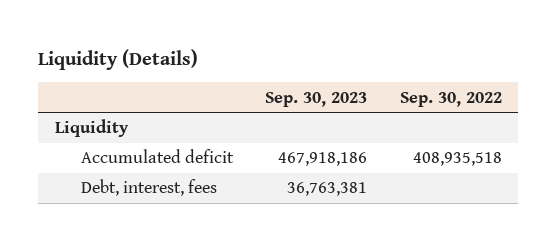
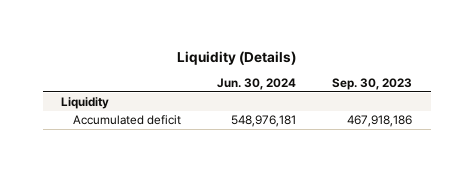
[399,91,502,107] Sep. 30, 2022 -> none
none -> [217,77,297,90] Jun. 30, 2024
[80,179,217,197] Debt, interest, fees -> none

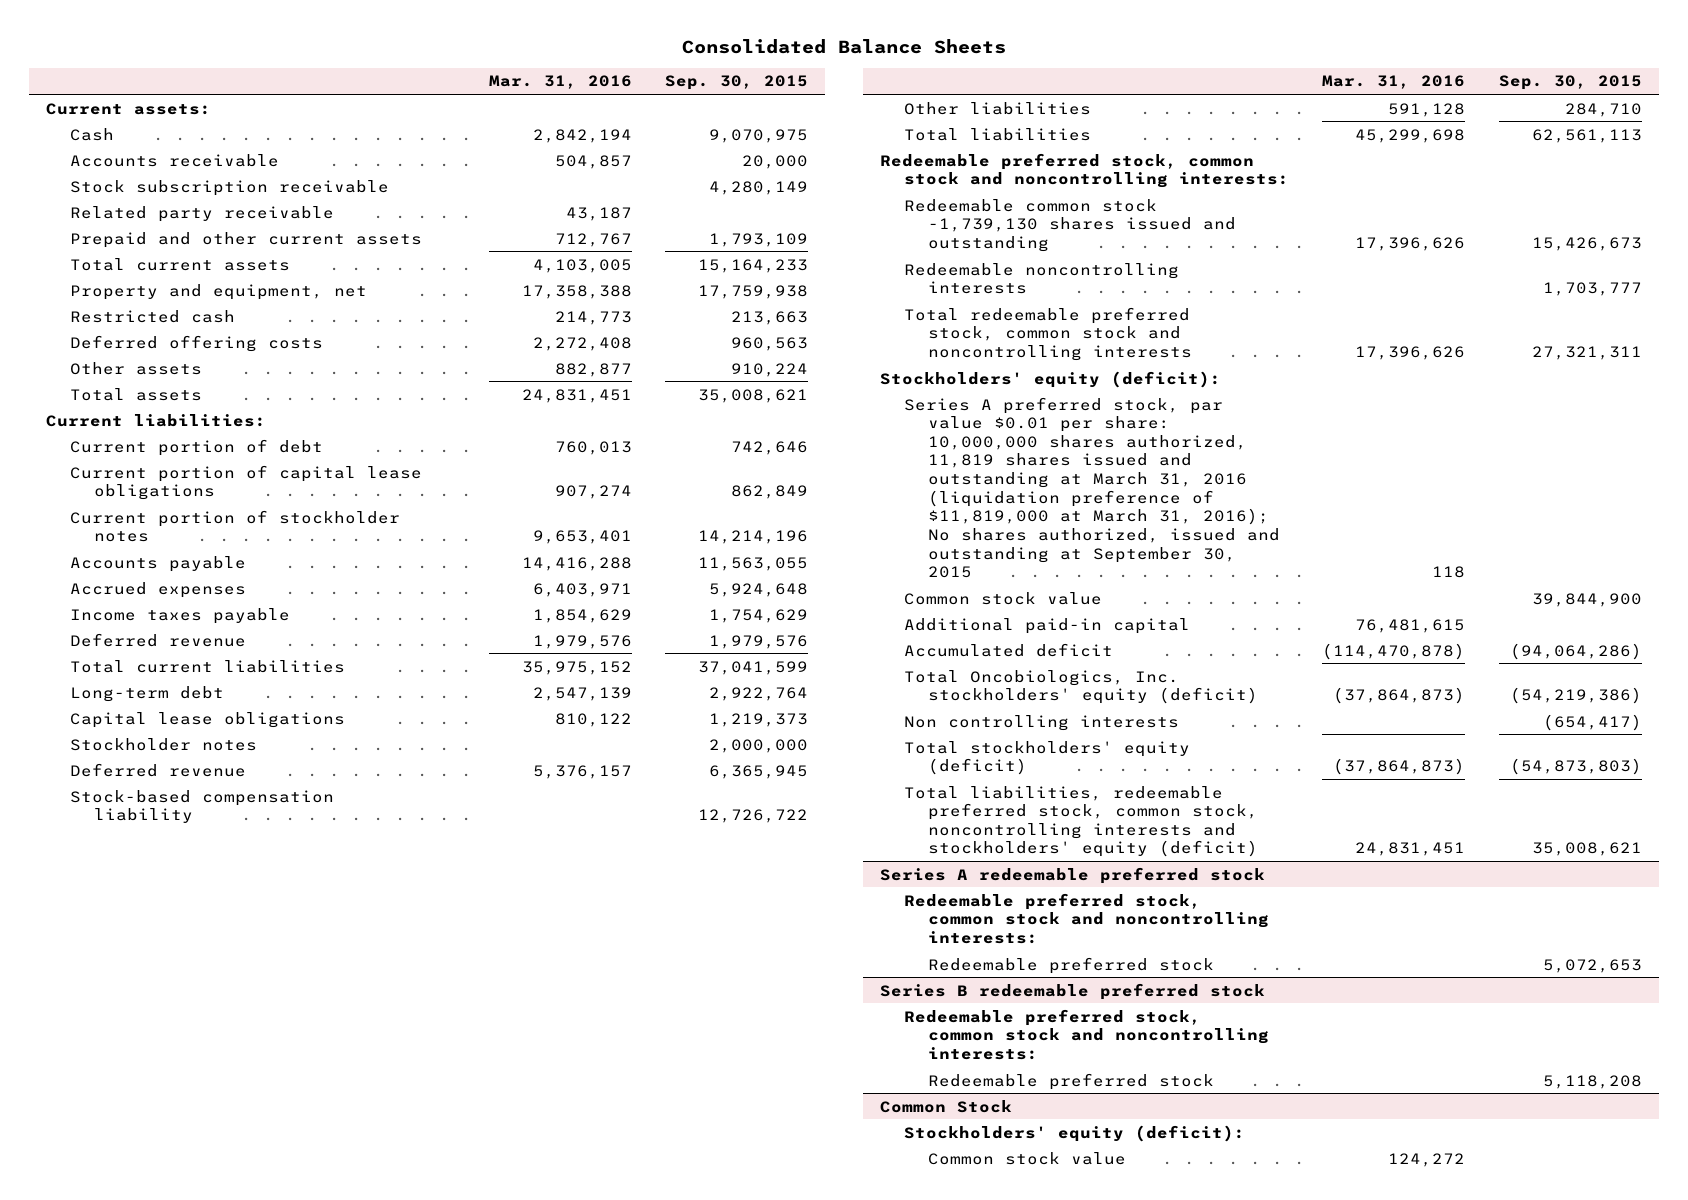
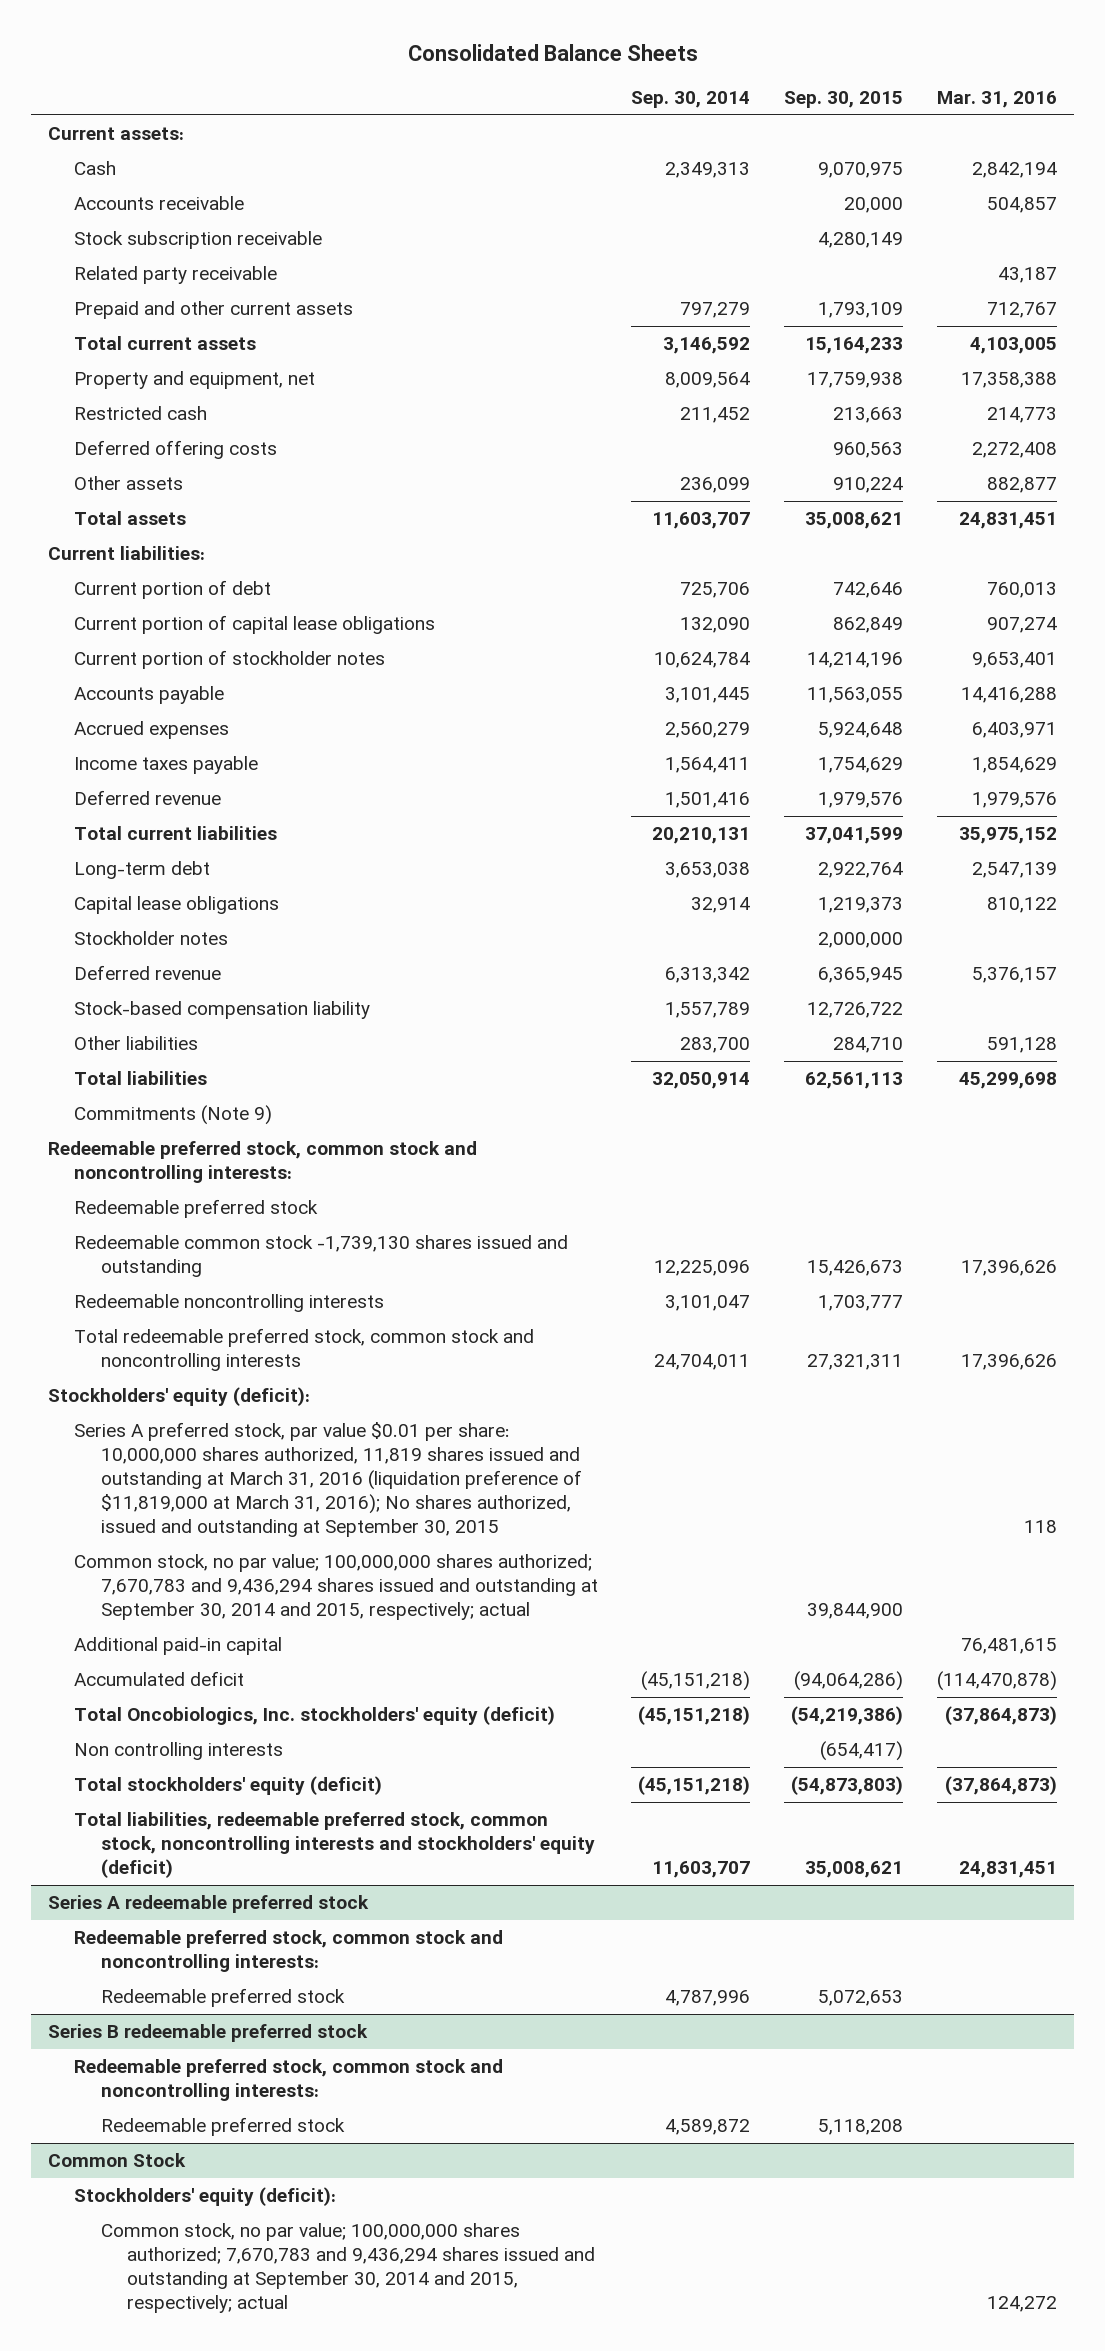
none -> [631,90,751,108] Sep. 30, 2014
none -> [74,1105,273,1126] Commitments (Note 9)
none -> [74,1199,319,1219] Redeemable preferred stock
[903,591,1102,605] Common stock value -> [74,1554,598,1621] Common stock, no par value; 100,000,000 shares authorized; 7,670,783 and 9,436,294 shares issued and outstanding at September 30, 2014 and 2015, respectively; actual
[927,1151,1126,1165] Common stock value -> [100,2223,595,2314] Common stock, no par value; 100,000,000 shares authorized; 7,670,783 and 9,436,294 shares issued and outstanding at September 30, 2014 and 2015, respectively; actual

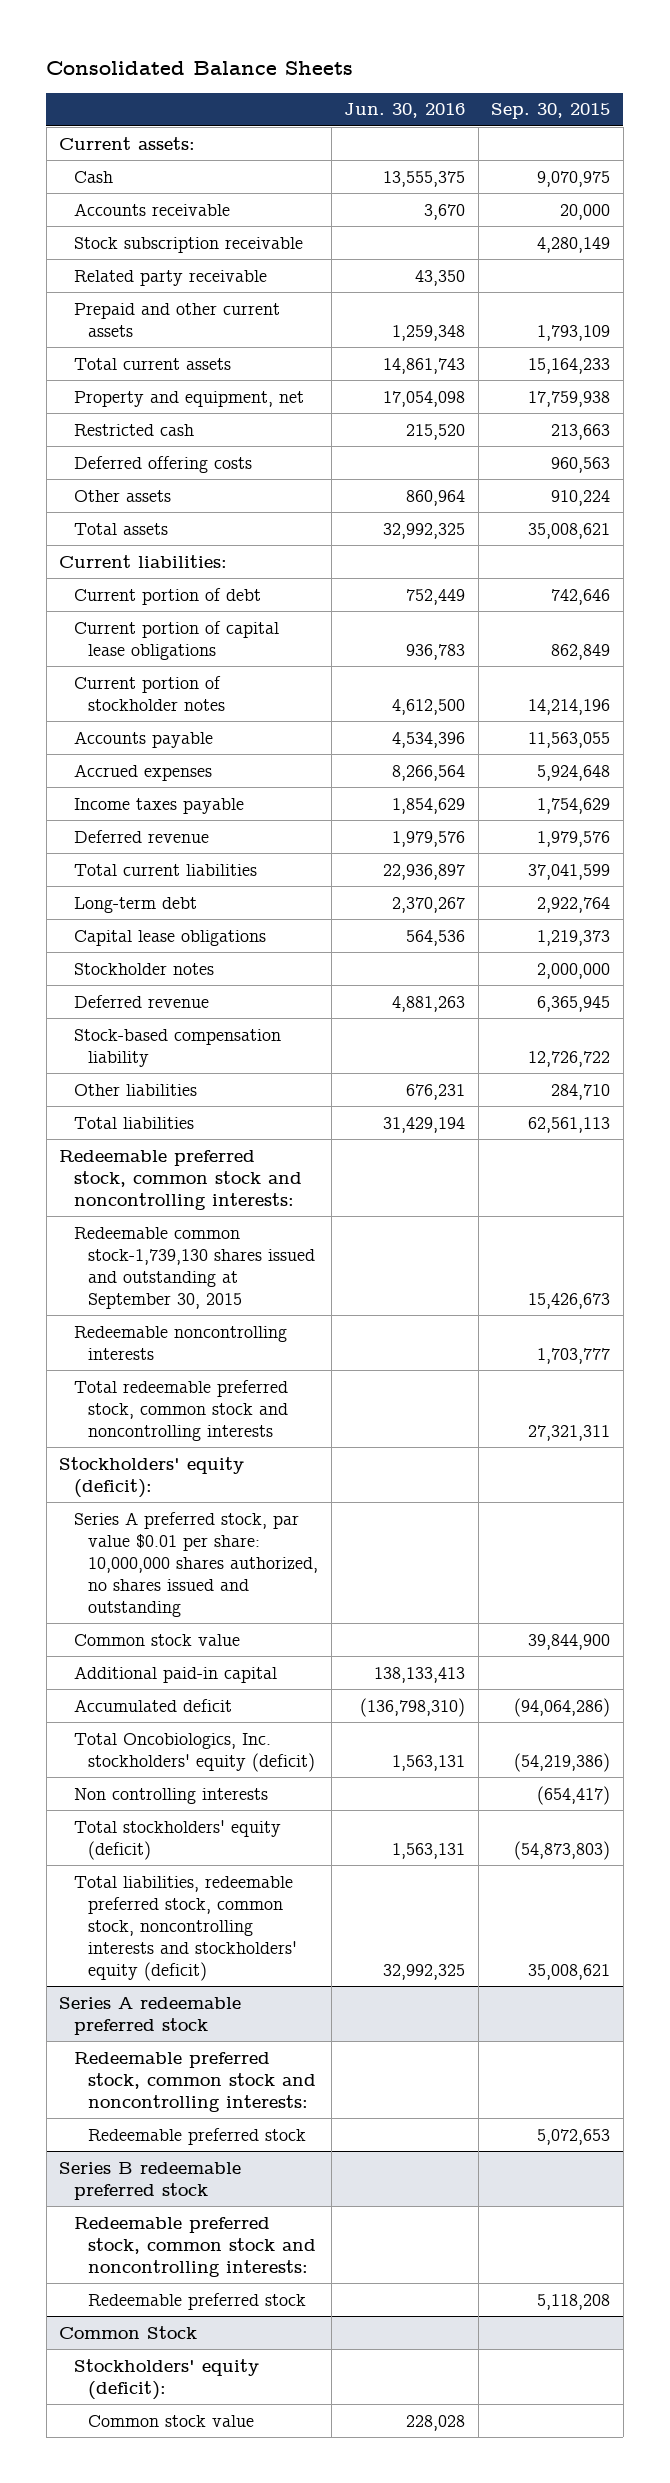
[631,90,751,108] Sep. 30, 2014 -> none
[936,90,1057,108] Mar. 31, 2016 -> none
none -> [344,103,466,119] Jun. 30, 2016
[74,1105,273,1126] Commitments (Note 9) -> none
[74,1199,319,1219] Redeemable preferred stock -> none
[74,1235,569,1278] Redeemable common stock -1,739,130 shares issued and outstanding -> [73,1226,316,1309] Redeemable common stock-1,739,130 shares issued and outstanding at September 30, 2015
[74,1422,582,1538] Series A preferred stock, par value $0.01 per share: 10,000,000 shares authorized, 11,819 shares issued and outstanding at March 31, 2016 (liquidation preference of $11,819,000 at March 31, 2016); No shares authorized, issued and outstanding at September 30, 2015 -> [73,1511,319,1617] Series A preferred stock, par value $0.01 per share: 10,000,000 shares authorized, no shares issued and outstanding
[74,1554,598,1621] Common stock, no par value; 100,000,000 shares authorized; 7,670,783 and 9,436,294 shares issued and outstanding at September 30, 2014 and 2015, respectively; actual -> [73,1633,240,1646] Common stock value
[100,2223,595,2314] Common stock, no par value; 100,000,000 shares authorized; 7,670,783 and 9,436,294 shares issued and outstanding at September 30, 2014 and 2015, respectively; actual -> [88,2414,255,2427] Common stock value

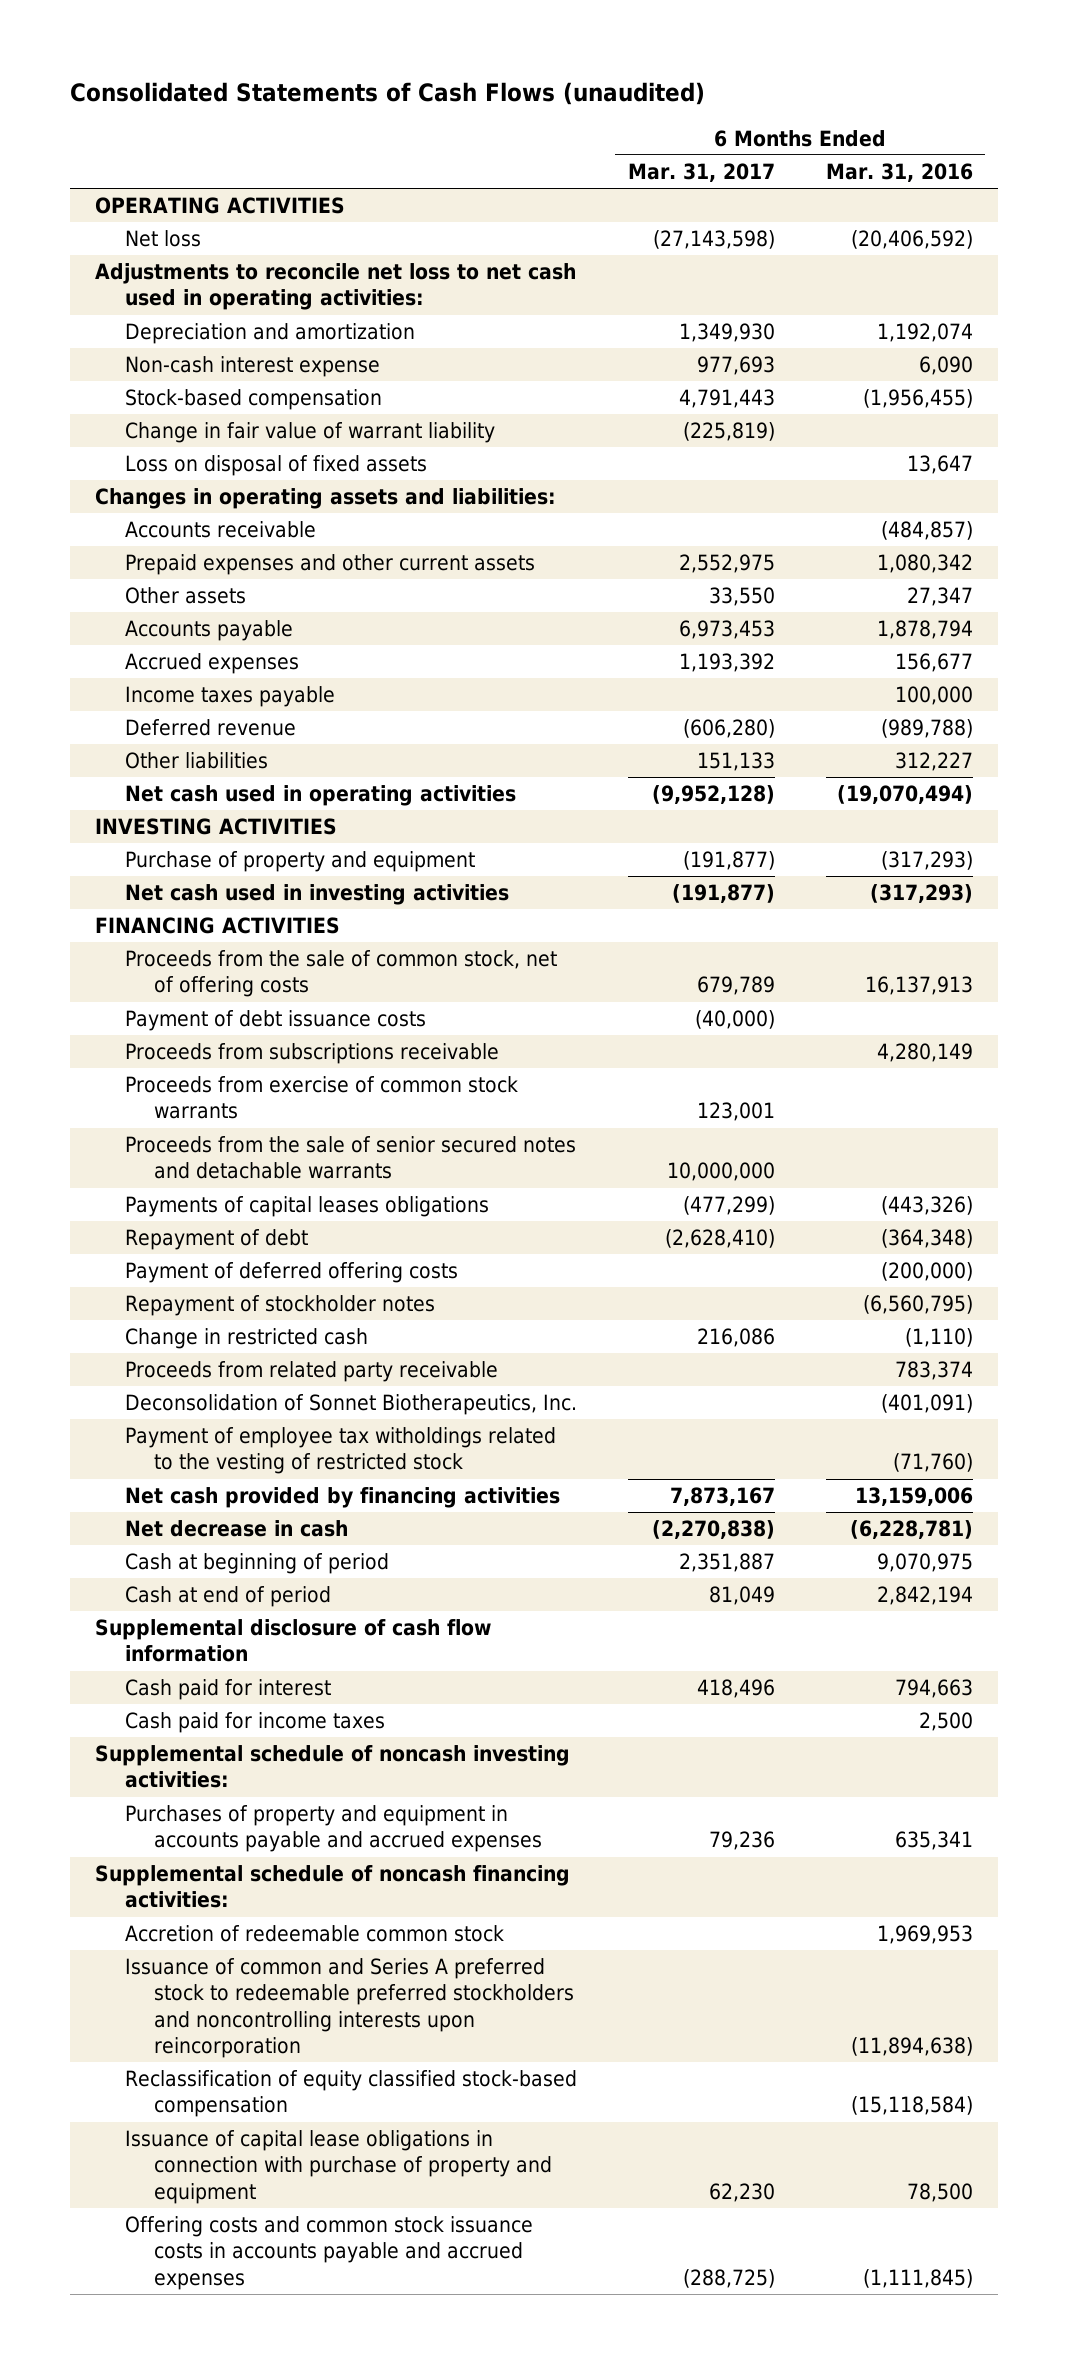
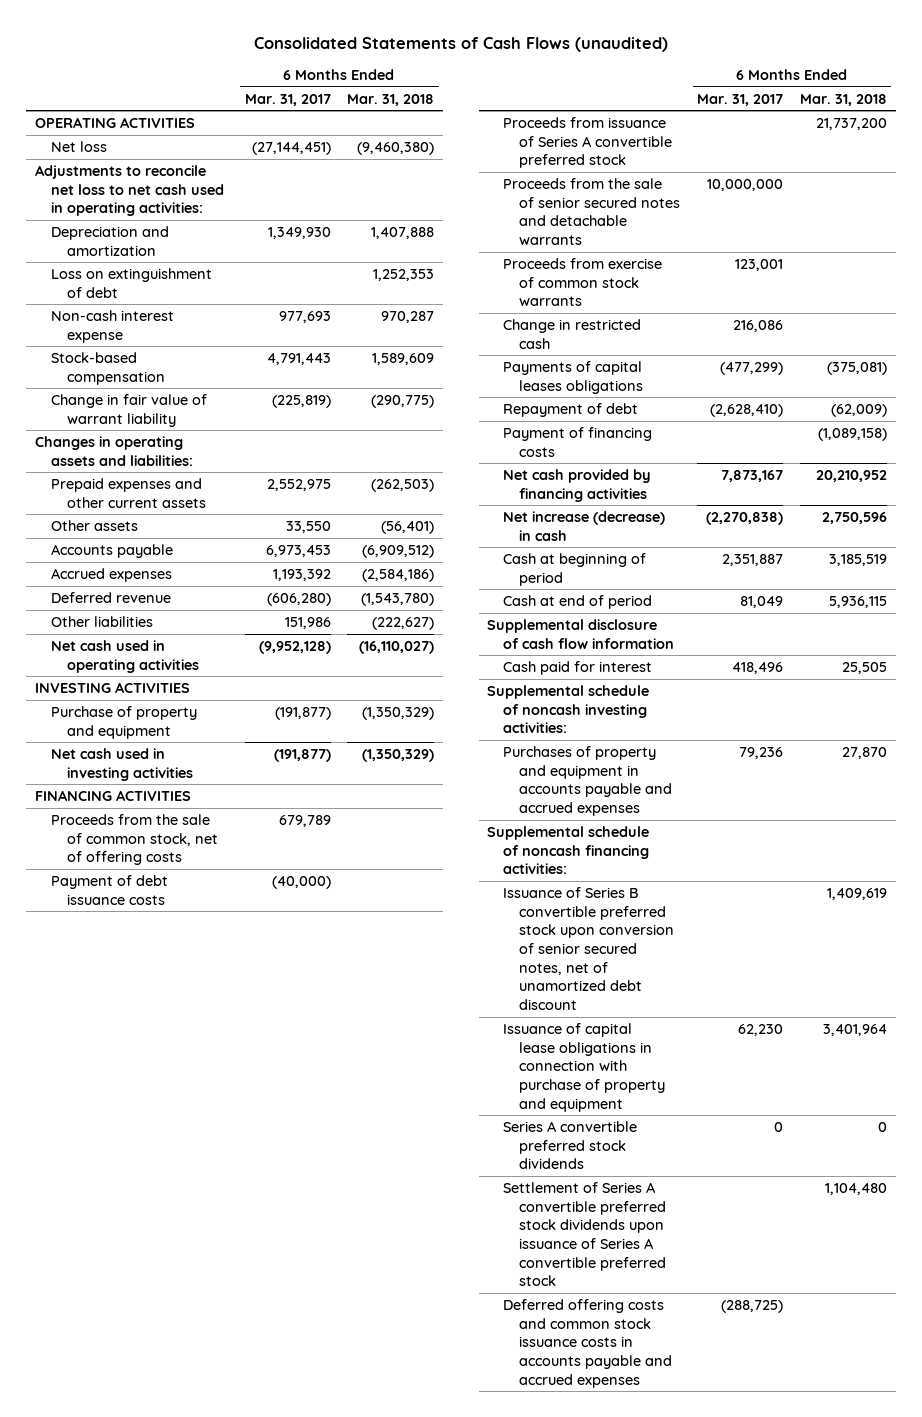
[825,163,973,183] Mar. 31, 2016 -> none
none -> [347,93,435,106] Mar. 31, 2018
[652,230,775,250] (27,143,598) -> [251,141,331,155] (27,144,451)
none -> [50,267,212,298] Loss on extinguishment of debt
[124,455,427,477] Loss on disposal of fixed assets -> none
[124,521,316,539] Accounts receivable -> none
[124,686,335,708] Income taxes payable -> none
[696,752,775,772] 151,133 -> [284,616,331,629] 151,986
[124,1043,499,1065] Proceeds from subscriptions receivable -> none
none -> [503,116,673,169] Proceeds from issuance of Series A convertible preferred stock
[124,1076,518,1120] Proceeds from exercise of common stock warrants -> [503,257,663,307] Proceeds from exercise of common stock warrants
[124,1328,368,1350] Change in restricted cash -> [503,318,642,349] Change in restricted cash
[124,1295,435,1317] Repayment of stockholder notes -> none
[124,1361,498,1383] Proceeds from related party receivable -> none
[124,1394,577,1416] Deconsolidation of Sonnet Biotherapeutics, Inc. -> none
[124,1427,556,1475] Payment of employee tax witholdings related to the vesting of restricted stock -> none
[124,1262,458,1284] Payment of deferred offering costs -> [503,426,653,457] Payment of financing costs
[124,1520,348,1538] Net decrease in cash -> [503,510,666,541] Net increase (decrease) in cash
[124,1712,385,1734] Cash paid for income taxes -> none
[124,1925,504,1943] Accretion of redeemable common stock -> none
[124,1958,575,2059] Issuance of common and Series A preferred stock to redeemable preferred stockholders and noncontrolling interests upon reincorporation -> none
[124,2070,577,2118] Reclassification of equity classified stock-based compensation -> none
none -> [503,886,675,1010] Issuance of Series B convertible preferred stock upon conversion of senior secured notes, net of unamortized debt discount
none -> [503,1120,638,1170] Series A convertible preferred stock dividends
none -> [503,1181,667,1287] Settlement of Series A convertible preferred stock dividends upon issuance of Series A convertible preferred stock
[124,2216,533,2290] Offering costs and common stock issuance costs in accounts payable and accrued expenses -> [503,1298,673,1388] Deferred offering costs and common stock issuance costs in accounts payable and accrued expenses

